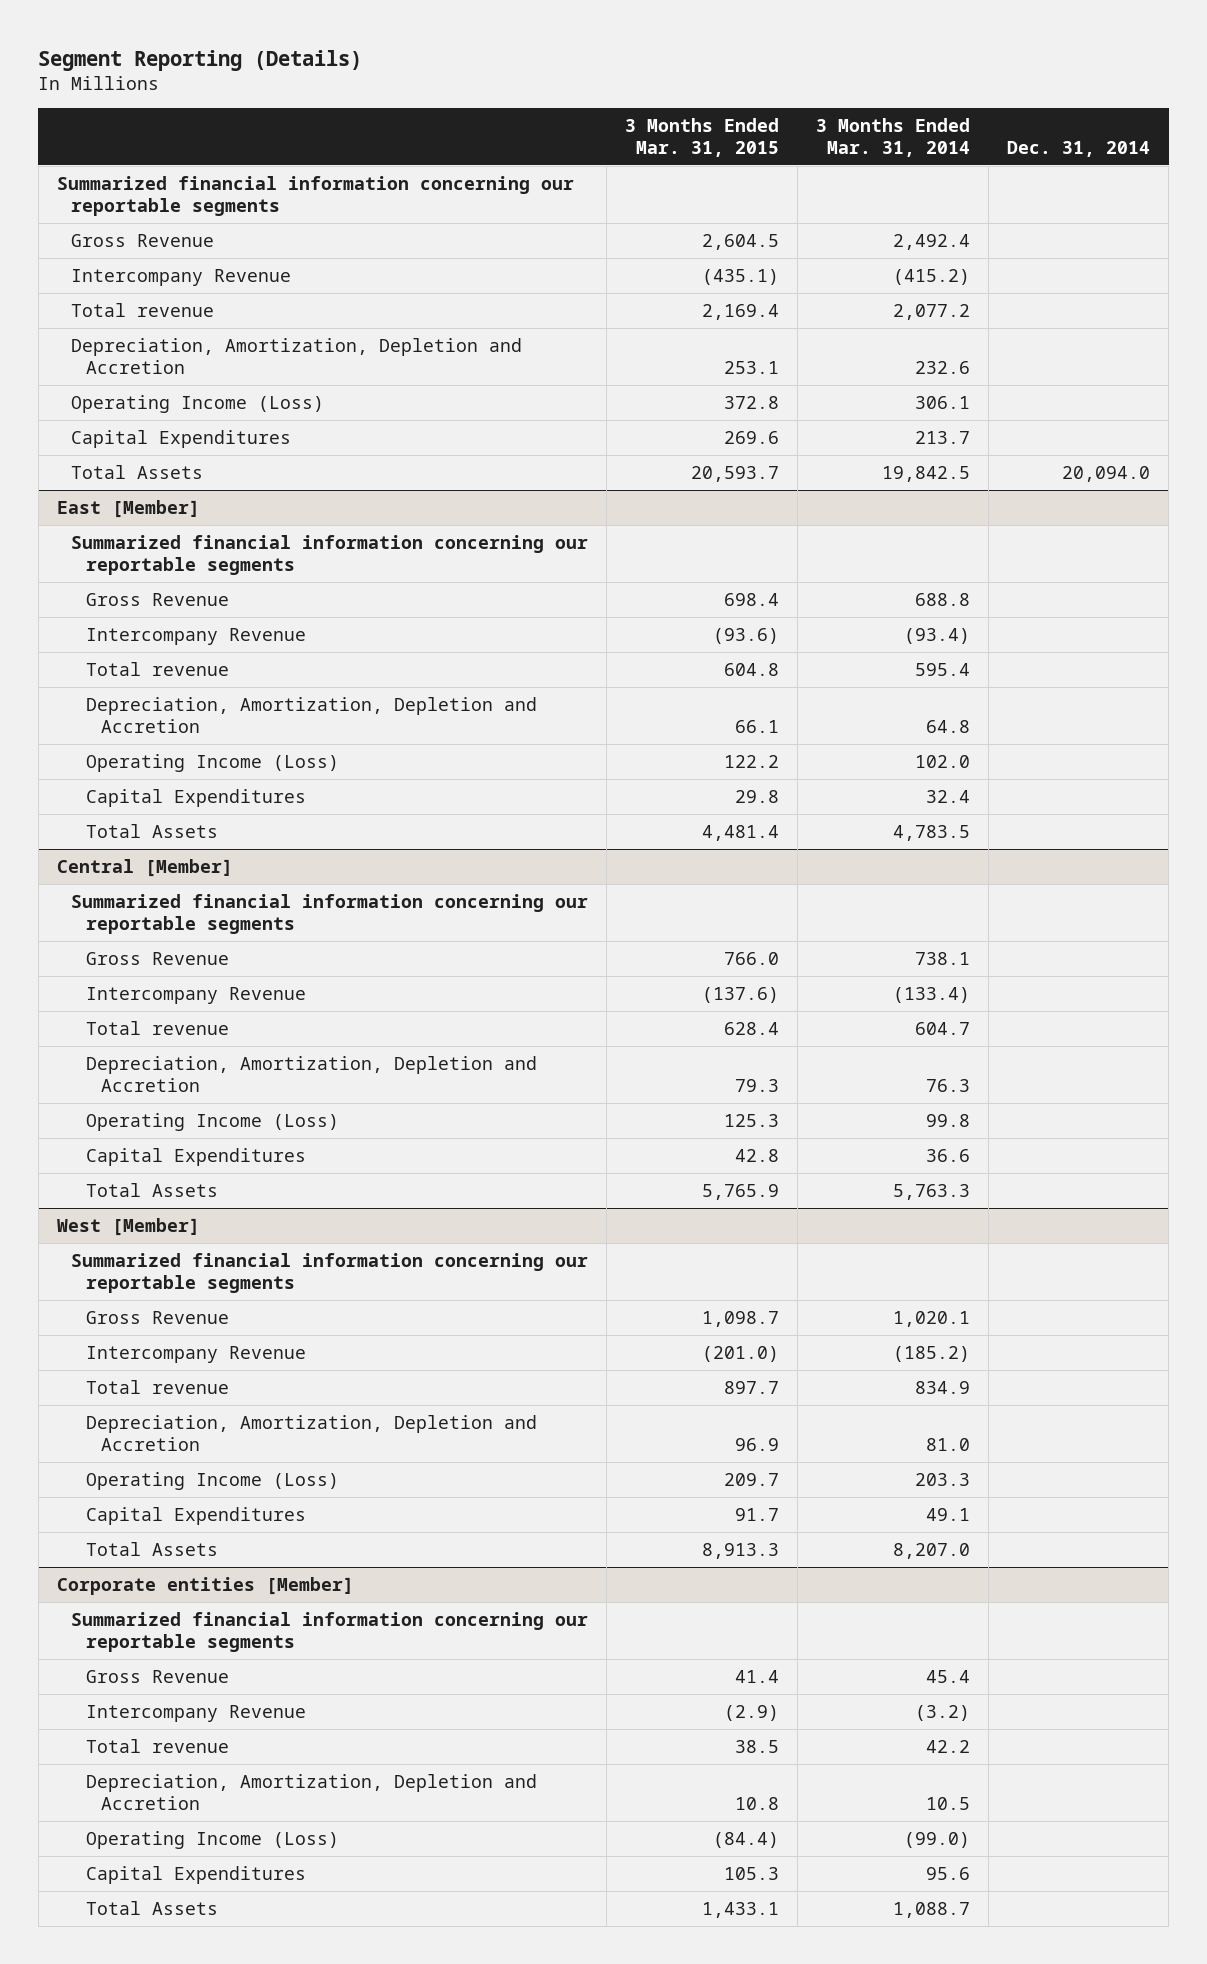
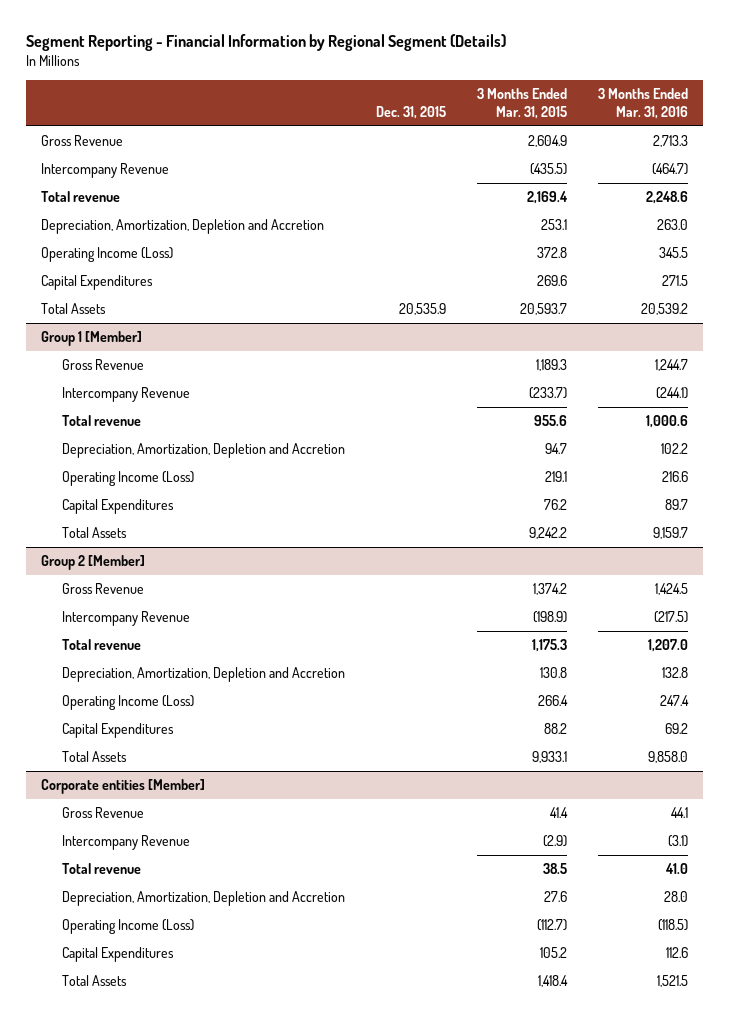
[38,49,363,71] Segment Reporting (Details) -> [25,34,506,52] Segment Reporting - Financial Information by Regional Segment (Details)
[816,117,971,158] 3 Months Ended Mar. 31, 2014 -> none
[1007,141,1151,158] Dec. 31, 2014 -> none
none -> [376,105,447,119] Dec. 31, 2015
none -> [597,87,688,119] 3 Months Ended Mar. 31, 2016
[56,175,574,217] Summarized financial information concerning our reportable segments -> none
[702,233,780,250] 2,604.5 -> [528,135,568,148] 2,604.9
[702,268,780,285] (435.1) -> [530,163,568,176] (435.5)
[71,534,589,576] Summarized financial information concerning our reportable segments -> none
[56,858,233,877] Central [Member] -> none
[71,893,589,935] Summarized financial information concerning our reportable segments -> none
[56,1217,200,1236] West [Member] -> none
[71,1252,589,1294] Summarized financial information concerning our reportable segments -> none
[86,1310,230,1324] Gross Revenue -> none
[86,1345,307,1363] Intercompany Revenue -> none
[86,1379,230,1394] Total revenue -> none
[86,1414,538,1452] Depreciation, Amortization, Depletion and Accretion -> none
[86,1471,340,1490] Operating Income (Loss) -> none
[86,1506,307,1525] Capital Expenditures -> none
[86,1541,219,1556] Total Assets -> none
[56,499,200,518] East [Member] -> [41,331,143,347] Group 1 [Member]
[724,592,780,606] 698.4 -> [536,359,568,372] 1,189.3
[713,627,780,644] (93.6) -> [529,387,568,400] (233.7)
[724,662,780,676] 604.8 -> [534,415,568,427] 955.6
[735,720,780,734] 66.1 -> [545,443,568,455] 94.7
[724,754,780,768] 122.2 -> [545,471,568,483] 219.1
[735,789,780,803] 29.8 -> [544,499,568,511] 76.2
[702,824,780,841] 4,481.4 -> [529,527,568,540] 9,242.2
none -> [41,555,146,571] Group 2 [Member]
[724,951,780,965] 766.0 -> [533,583,568,596] 1,374.2
[702,986,780,1003] (137.6) -> [533,611,568,624] (198.9)
[724,1021,780,1035] 628.4 -> [532,639,568,653] 1,175.3
[735,1079,780,1093] 79.3 -> [540,667,568,679] 130.8
[724,1113,780,1127] 125.3 -> [538,695,569,707] 266.4
[735,1148,780,1162] 42.8 -> [544,723,568,735] 88.2
[702,1183,780,1200] 5,765.9 -> [532,751,568,764] 9,933.1
[71,1611,589,1653] Summarized financial information concerning our reportable segments -> none
[735,1797,780,1811] 10.8 -> [544,891,568,903] 27.6
[713,1831,780,1848] (84.4) -> [537,919,568,932] (112.7)
[724,1866,780,1880] 105.3 -> [540,947,568,959] 105.2
[702,1901,780,1918] 1,433.1 -> [538,975,569,988] 1,418.4

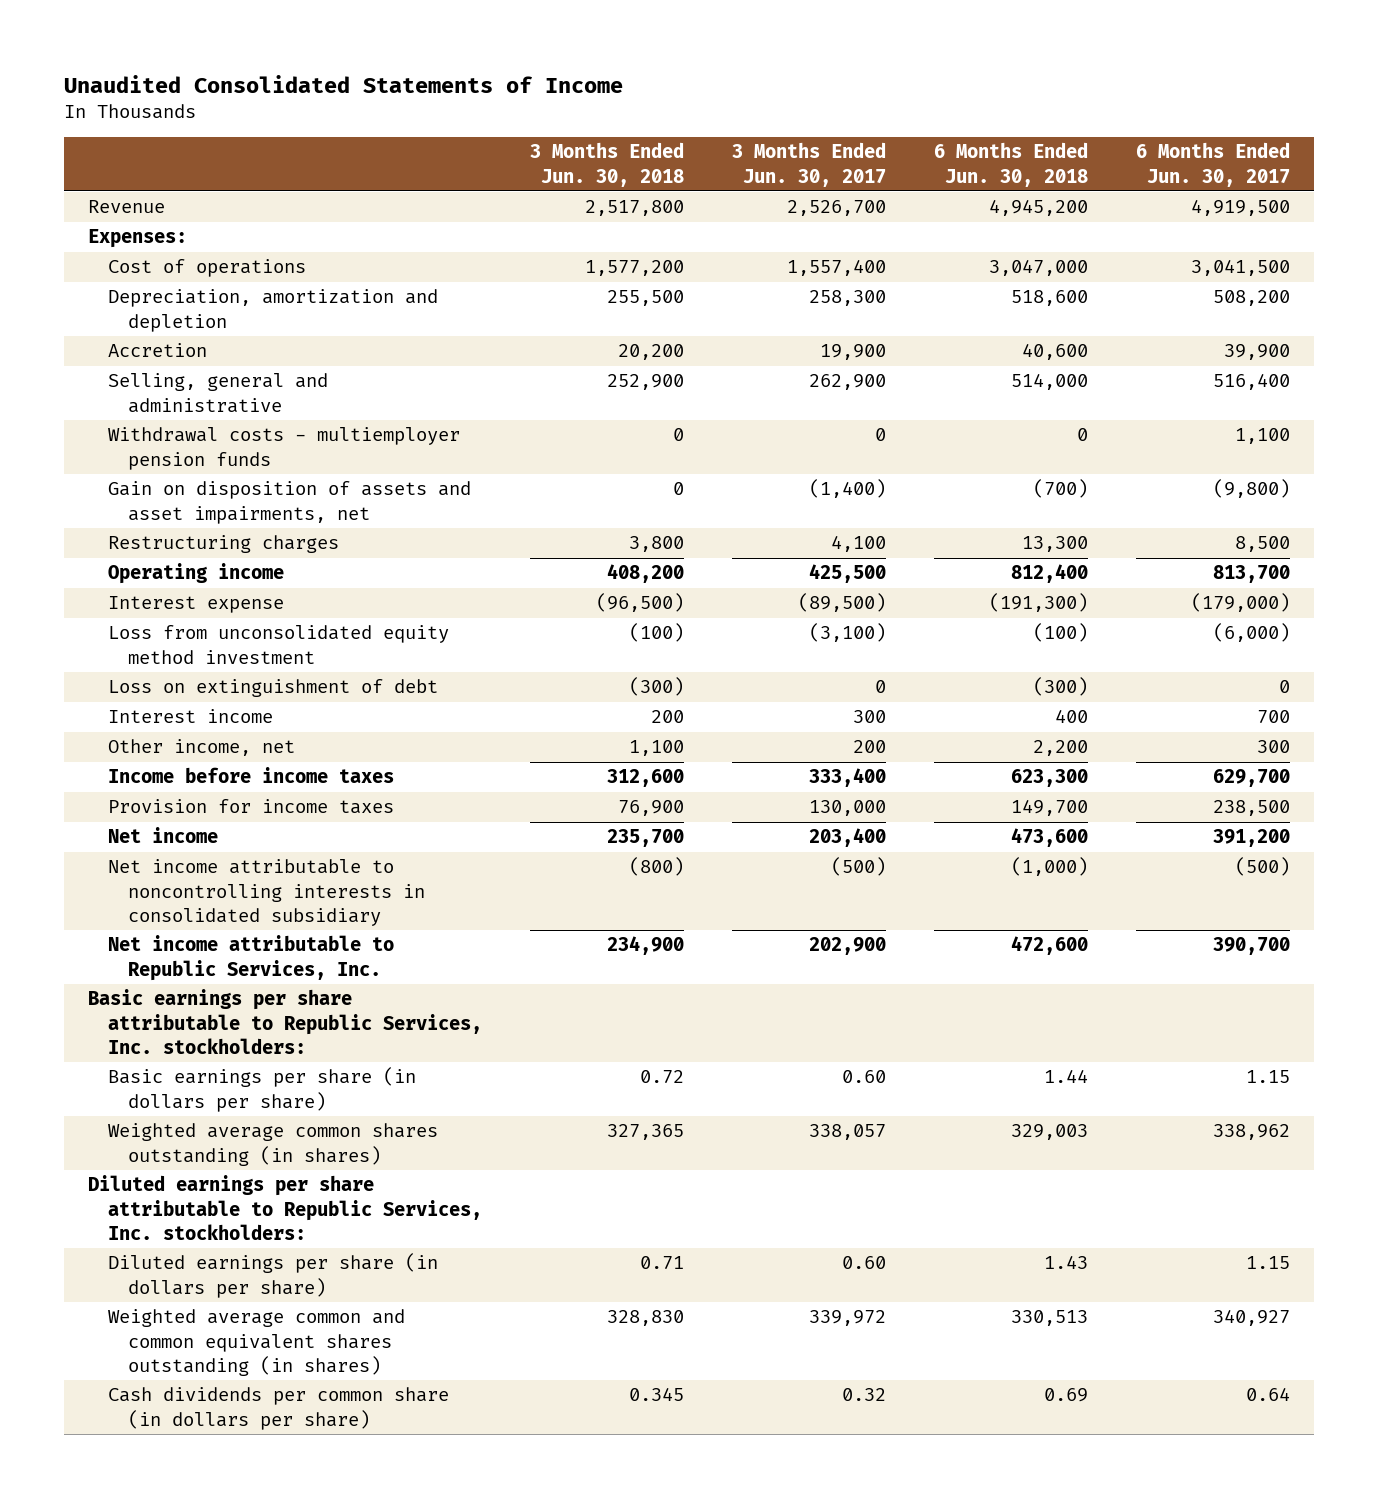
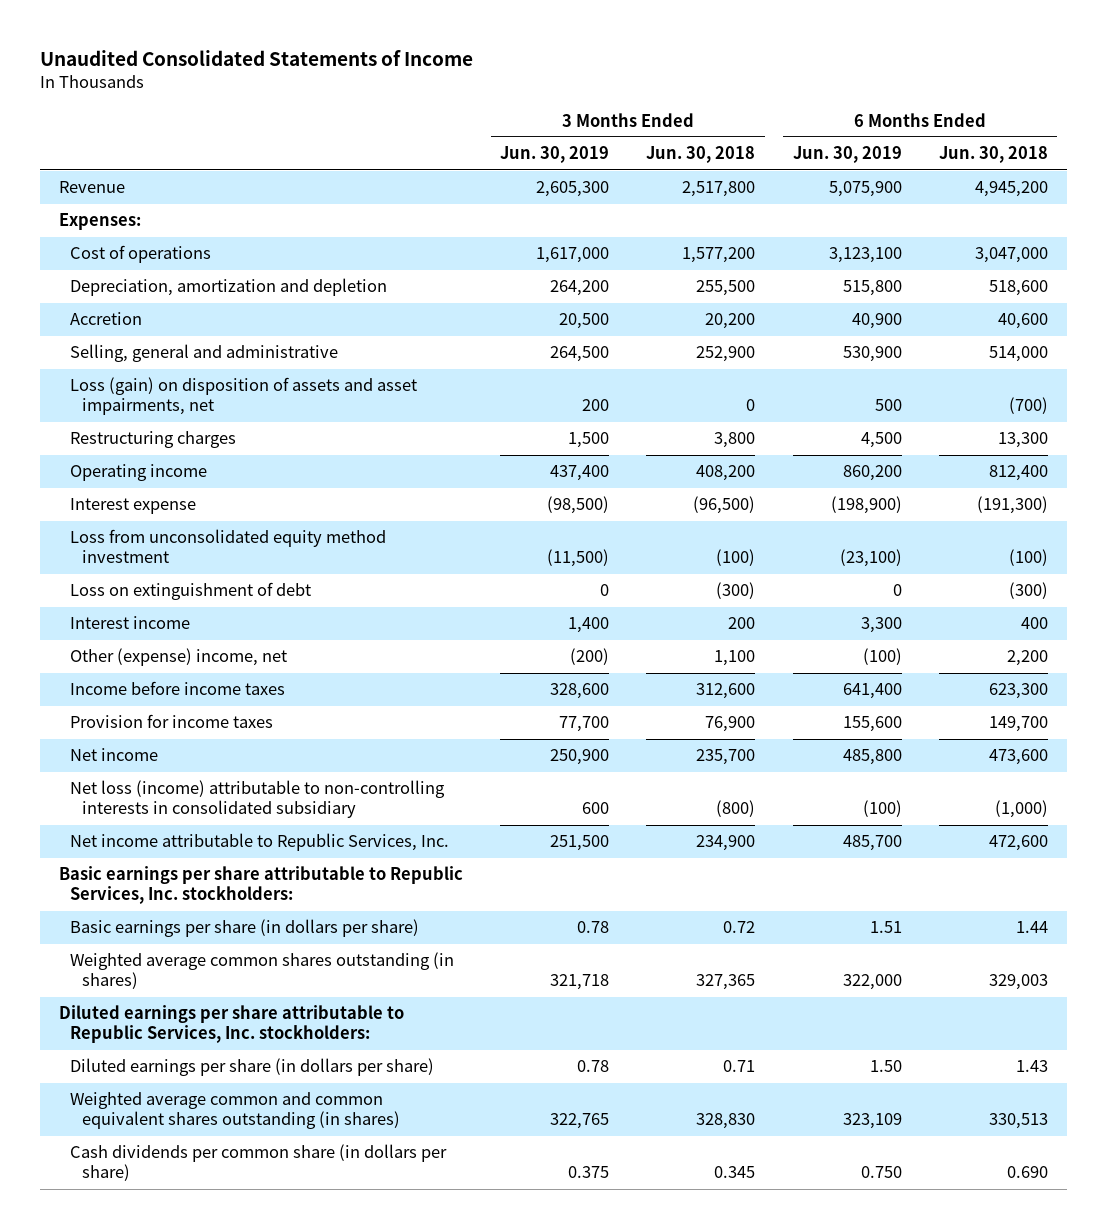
[731,142,886,187] 3 Months Ended Jun. 30, 2017 -> none
[1135,142,1290,187] 6 Months Ended Jun. 30, 2017 -> none
none -> [499,146,609,164] Jun. 30, 2019
none -> [792,146,902,164] Jun. 30, 2019
[107,427,460,470] Withdrawal costs - multiemployer pension funds -> none
[107,481,471,524] Gain on disposition of assets and asset impairments, net -> [70,377,418,416] Loss (gain) on disposition of assets and asset impairments, net
[107,739,295,757] Other income, net -> [70,648,288,667] Other (expense) income, net
[107,859,426,927] Net income attributable to noncontrolling interests in consolidated subsidiary -> [70,780,446,819] Net loss (income) attributable to non-controlling interests in consolidated subsidiary
[1043,1388,1088,1403] 0.69 -> [1007,1166,1049,1179] 0.690

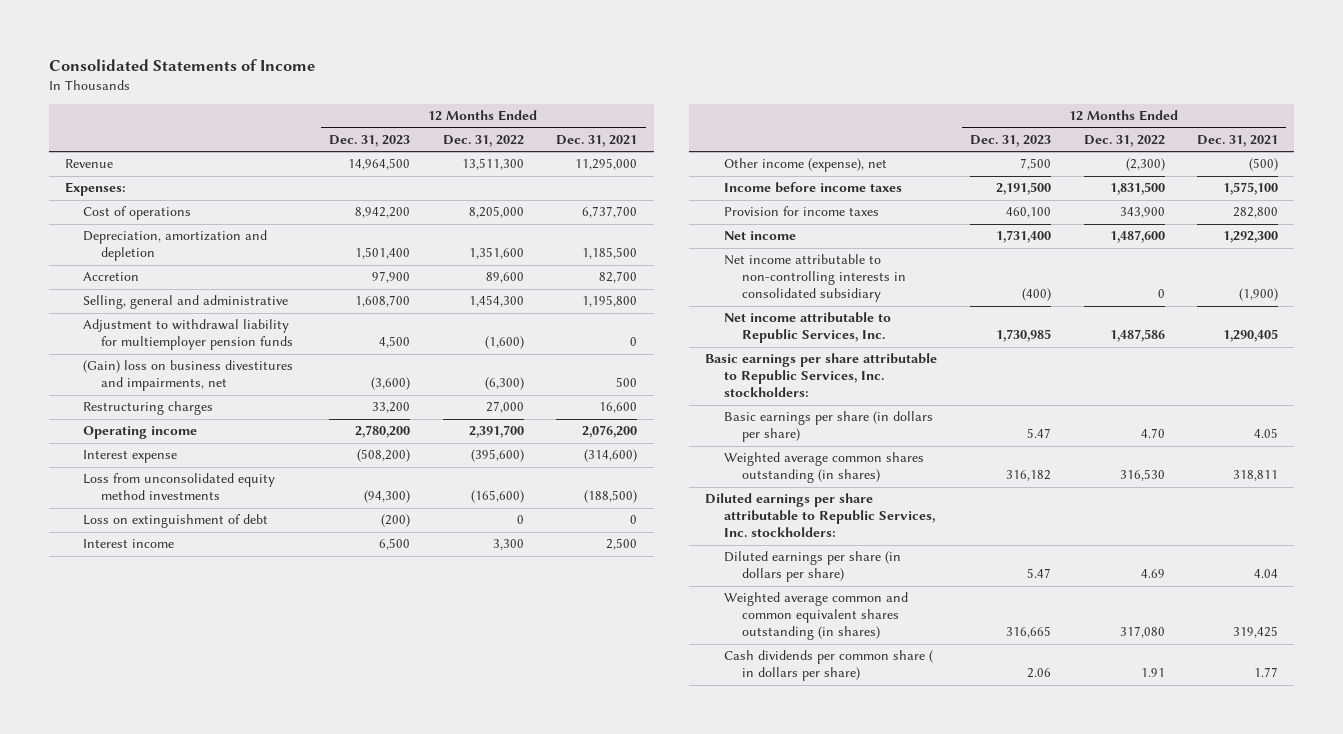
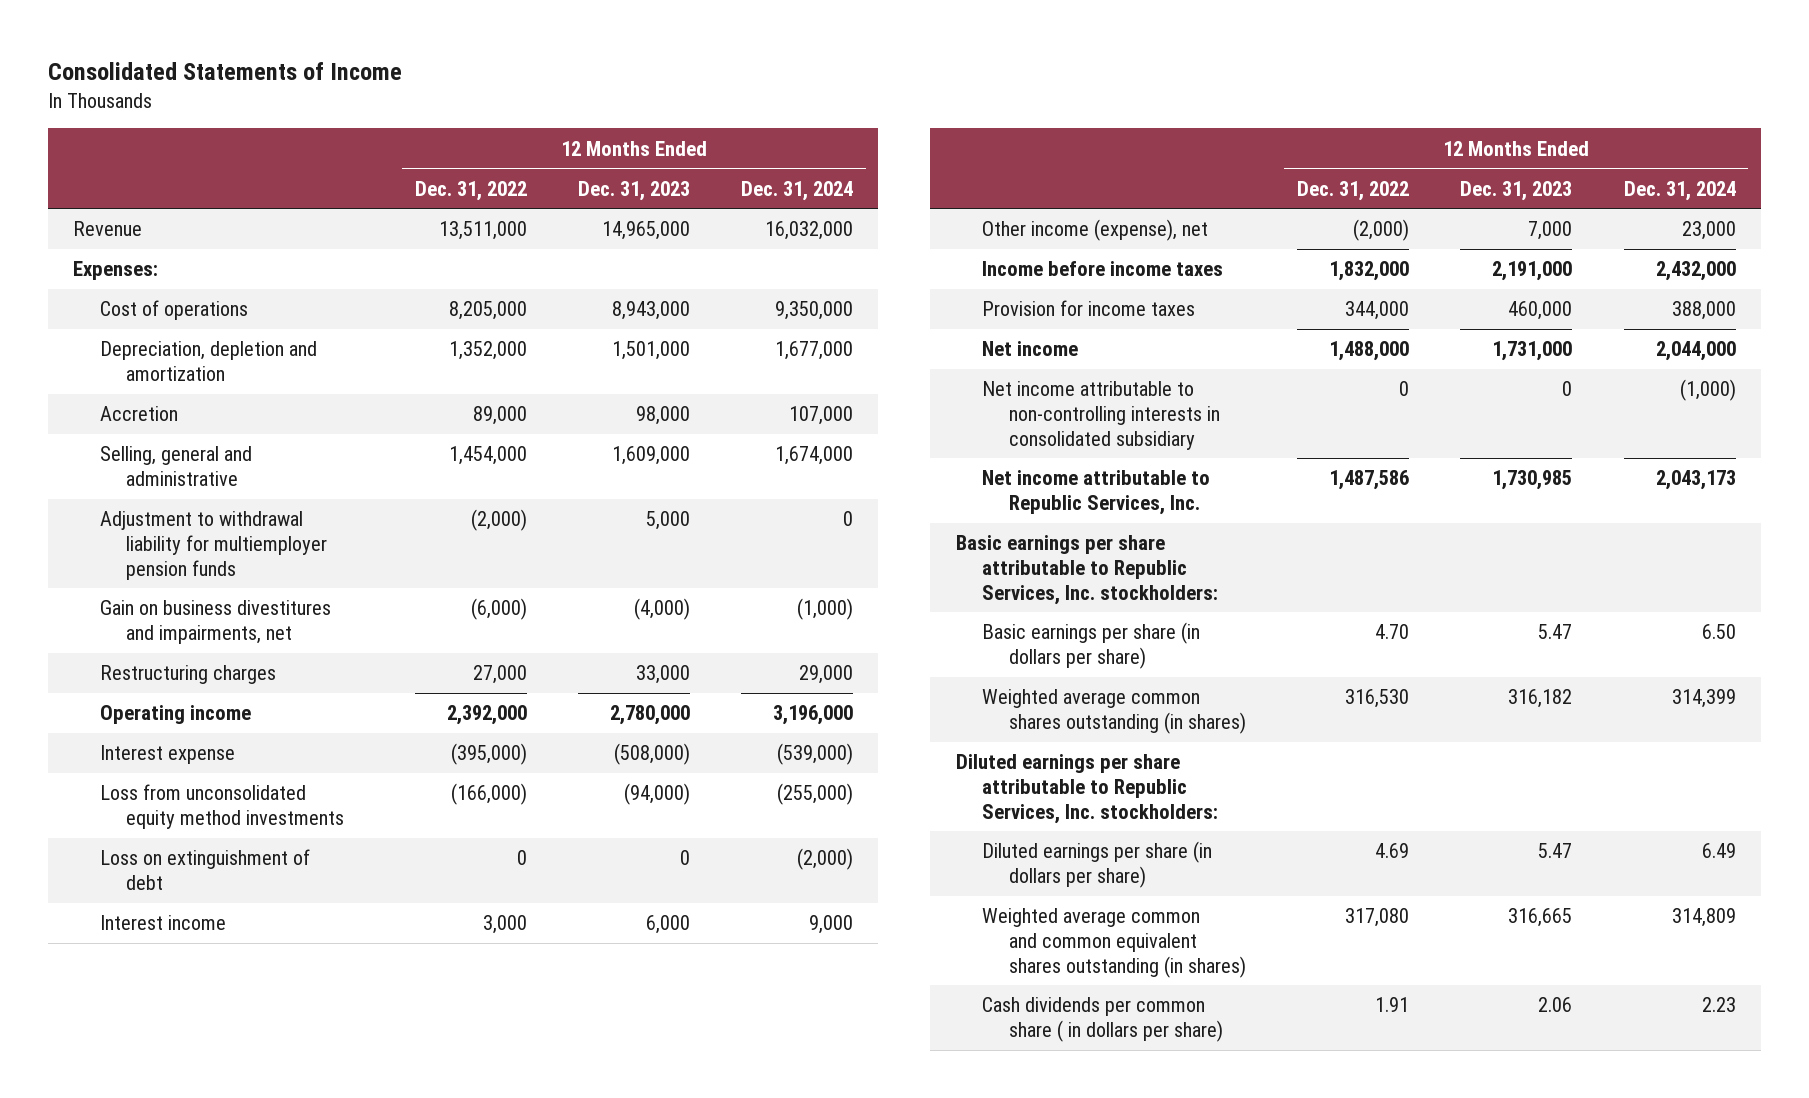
[556,135,638,148] Dec. 31, 2021 -> none
none -> [740,180,853,201] Dec. 31, 2024
[348,158,411,171] 14,964,500 -> [601,221,690,241] 14,965,000
[461,158,524,171] 13,511,300 -> [438,221,527,241] 13,511,000
[355,207,411,219] 8,942,200 -> [611,301,690,321] 8,943,000
[82,230,267,262] Depreciation, amortization and depletion -> [99,341,317,382] Depreciation, depletion and amortization
[355,247,411,260] 1,501,400 -> [611,341,690,361] 1,501,000
[468,247,524,260] 1,351,600 -> [448,341,527,361] 1,352,000
[372,271,411,284] 97,900 -> [635,406,690,426] 98,000
[485,272,524,284] 89,600 -> [472,406,527,426] 89,000
[355,295,411,308] 1,608,700 -> [611,446,690,466] 1,609,000
[468,295,524,308] 1,454,300 -> [448,446,527,466] 1,454,000
[379,336,411,349] 4,500 -> [645,511,690,531] 5,000
[484,336,524,350] (1,600) -> [470,509,527,532] (2,000)
[82,360,293,392] (Gain) loss on business divestitures and impairments, net -> [99,600,331,645] Gain on business divestitures and impairments, net
[371,377,411,391] (3,600) -> [633,598,690,621] (4,000)
[484,377,524,391] (6,300) -> [470,598,527,621] (6,000)
[372,402,411,414] 33,200 -> [635,665,690,685] 33,000
[355,425,411,439] 2,780,200 -> [609,705,690,726] 2,780,000
[468,425,524,439] 2,391,700 -> [446,705,527,726] 2,392,000
[357,449,411,463] (508,200) -> [613,743,690,766] (508,000)
[470,449,524,463] (395,600) -> [450,743,527,766] (395,000)
[364,490,411,504] (94,300) -> [623,783,690,806] (94,000)
[470,490,524,504] (165,600) -> [450,783,527,806] (166,000)
[381,514,411,528] (200) -> [679,850,690,866] 0
[379,538,411,551] 6,500 -> [645,915,690,935] 6,000
[492,539,524,551] 3,300 -> [482,915,527,935] 3,000
[1020,158,1052,171] 7,500 -> [1528,221,1573,241] 7,000
[1125,158,1165,172] (2,300) -> [1353,219,1410,242] (2,000)
[996,182,1052,196] 2,191,500 -> [1492,261,1573,282] 2,191,000
[1109,182,1165,196] 1,831,500 -> [1329,261,1410,282] 1,832,000
[1006,207,1052,219] 460,100 -> [1508,301,1573,321] 460,000
[1119,207,1165,219] 343,900 -> [1345,301,1410,321] 344,000
[996,230,1052,244] 1,731,400 -> [1492,341,1573,362] 1,731,000
[1109,230,1165,244] 1,487,600 -> [1329,341,1410,362] 1,488,000
[1022,288,1052,302] (400) -> [1562,381,1573,397] 0

